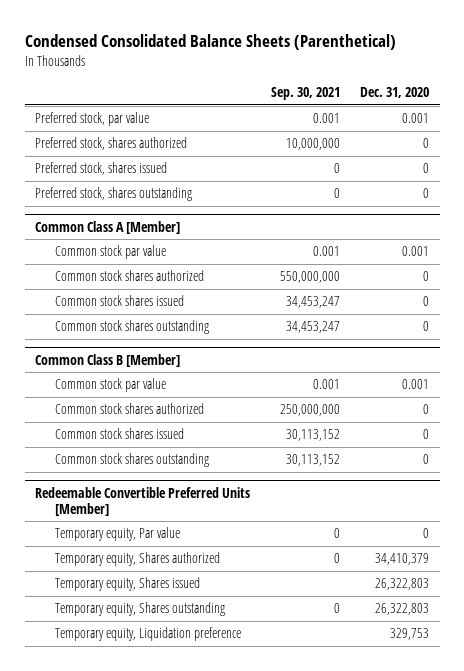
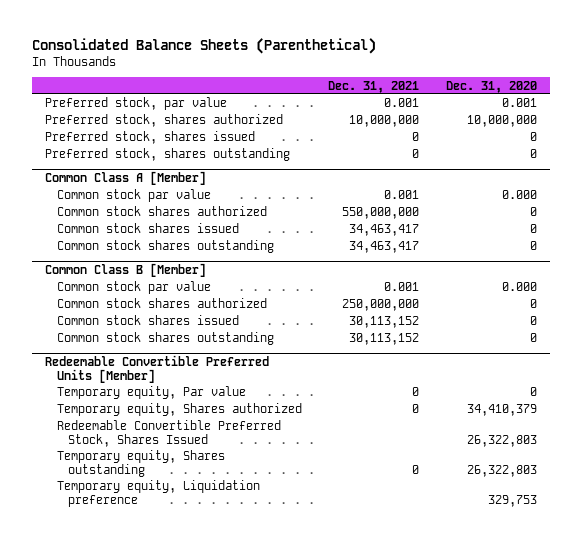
[24,33,396,50] Condensed Consolidated Balance Sheets (Parenthetical) -> [31,37,376,54] Consolidated Balance Sheets (Parenthetical)
[270,87,340,101] Sep. 30, 2021 -> none
none -> [328,80,420,93] Dec. 31, 2021
[423,138,430,149] 0 -> [466,115,537,128] 10,000,000
[402,246,430,257] 0.001 -> [501,190,537,200] 0.000
[402,379,430,390] 0.001 -> [501,282,537,292] 0.000
[55,577,201,592] Temporary equity, Shares issued -> [56,420,281,448] Redeemable Convertible Preferred Stock, Shares Issued

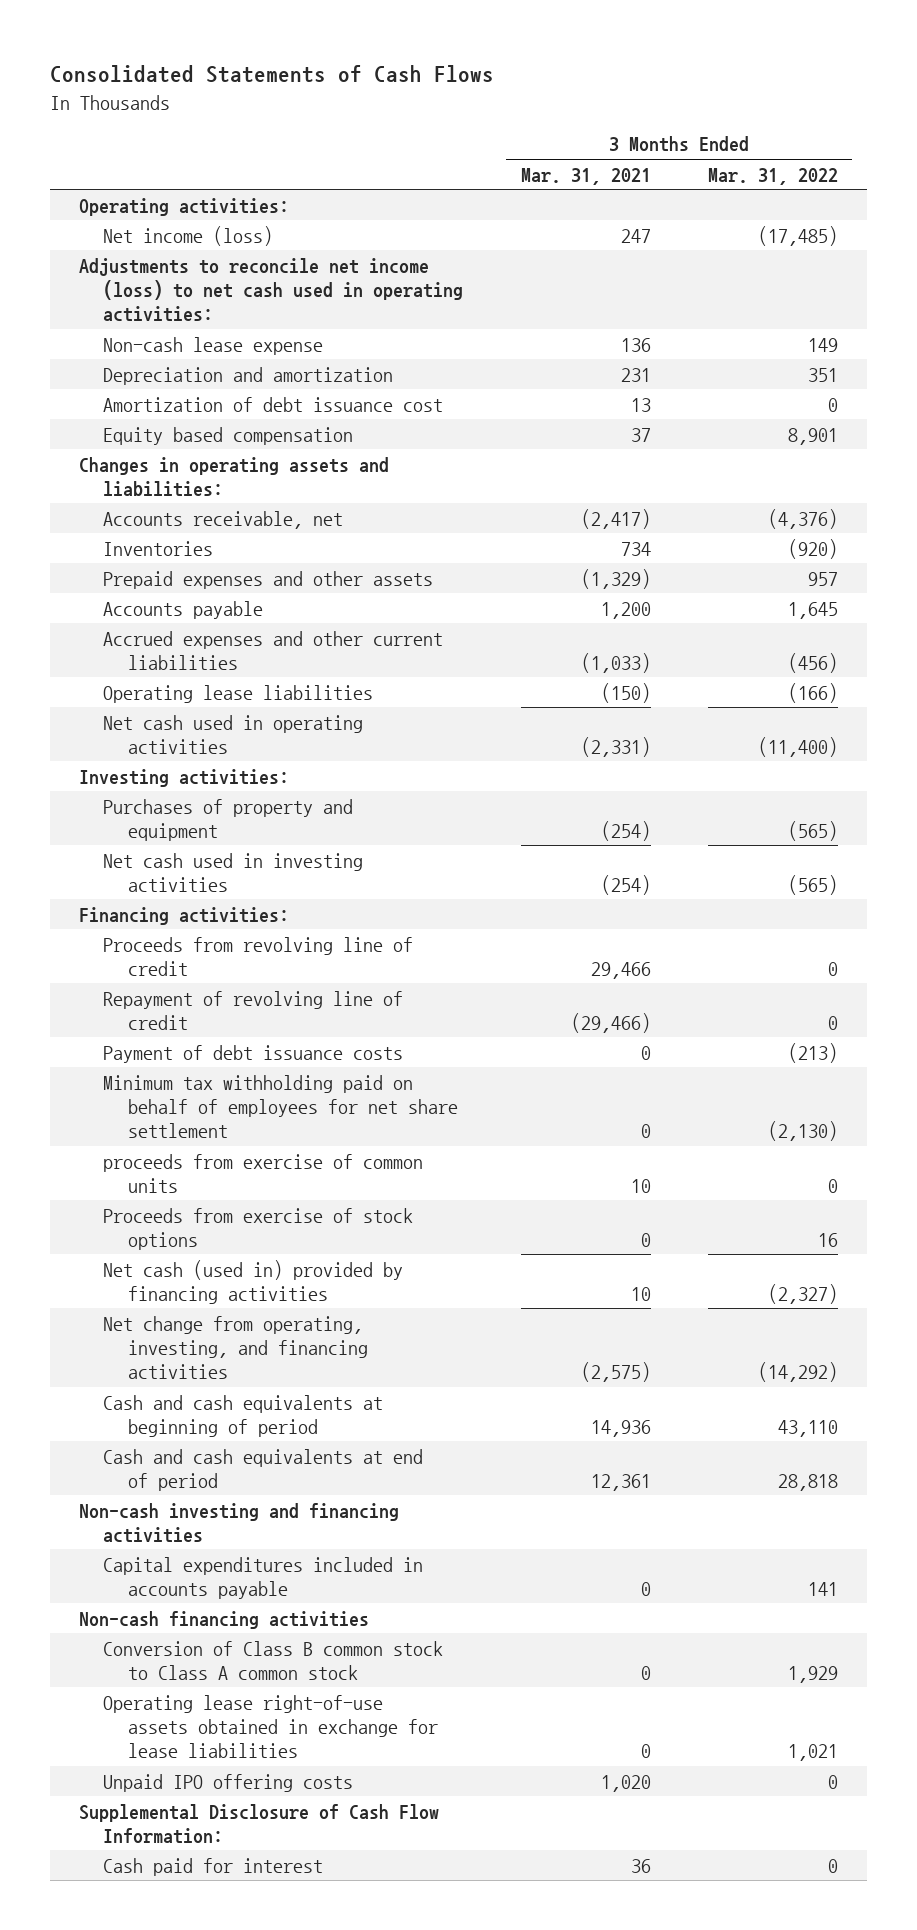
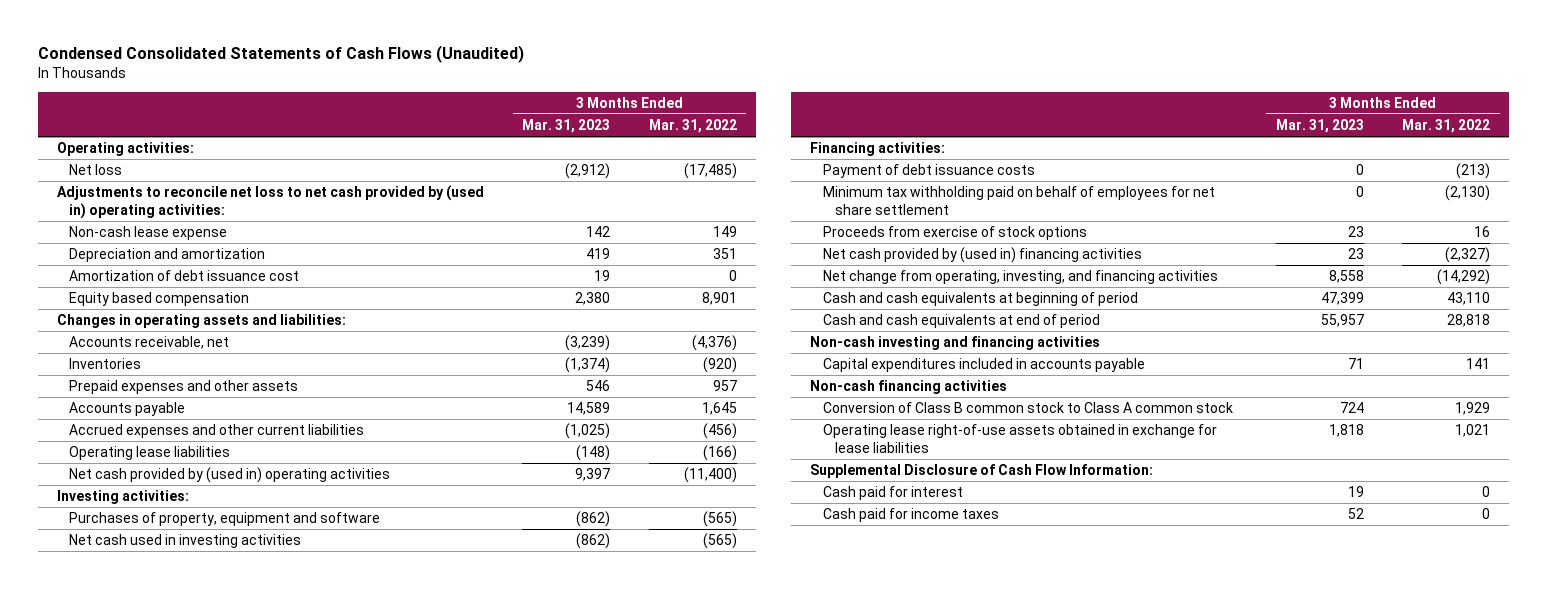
[50,65,495,84] Consolidated Statements of Cash Flows -> [37,45,524,64] Condensed Consolidated Statements of Cash Flows (Unaudited)
[520,167,651,185] Mar. 31, 2021 -> none
none -> [522,118,611,133] Mar. 31, 2023
[103,225,274,246] Net income (loss) -> [69,163,123,175] Net loss
[78,257,464,322] Adjustments to reconcile net income (loss) to net cash used in operating activities: -> [56,184,484,219] Adjustments to reconcile net loss to net cash provided by (used in) operating activities:
[103,714,364,754] Net cash used in operating activities -> [69,466,391,483] Net cash provided by (used in) operating activities
[103,798,354,841] Purchases of property and equipment -> [69,511,381,526] Purchases of property, equipment and software
[103,936,414,976] Proceeds from revolving line of credit -> none
[103,990,404,1030] Repayment of revolving line of credit -> none
[103,1153,424,1193] proceeds from exercise of common units -> none
[103,1259,404,1304] Net cash (used in) provided by financing activities -> [822,246,1142,263] Net cash provided by (used in) financing activities
[103,1773,354,1792] Unpaid IPO offering costs -> none
none -> [822,507,999,522] Cash paid for income taxes

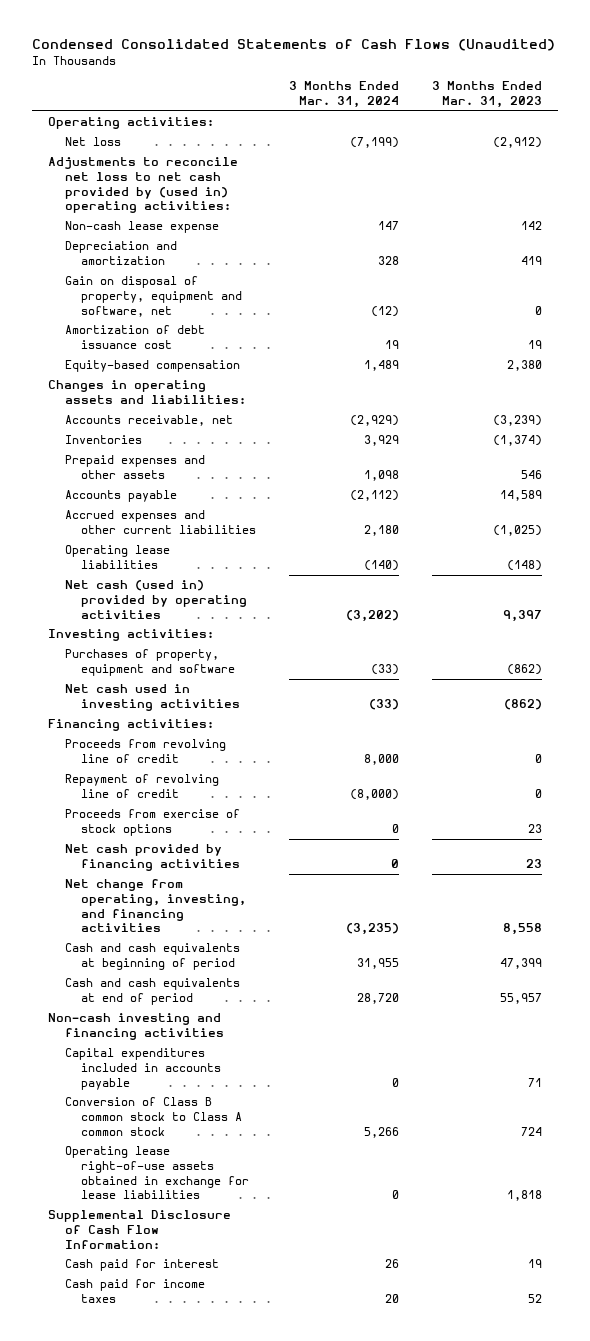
[648,118,737,133] Mar. 31, 2022 -> none
none -> [288,81,399,109] 3 Months Ended Mar. 31, 2024
none -> [64,276,243,317] Gain on disposal of property, equipment and software, net
[69,291,250,306] Equity based compensation -> [64,360,240,373] Equity-based compensation
[69,466,391,483] Net cash provided by (used in) operating activities -> [64,580,248,619] Net cash (used in) provided by operating activities
[822,163,1035,178] Payment of debt issuance costs -> none
[822,185,1215,215] Minimum tax withholding paid on behalf of employees for net share settlement -> none
none -> [64,739,226,763] Proceeds from revolving line of credit
none -> [64,774,219,798] Repayment of revolving line of credit
[822,246,1142,263] Net cash provided by (used in) financing activities -> [64,844,241,871] Net cash provided by financing activities
[810,379,1008,394] Non-cash financing activities -> none

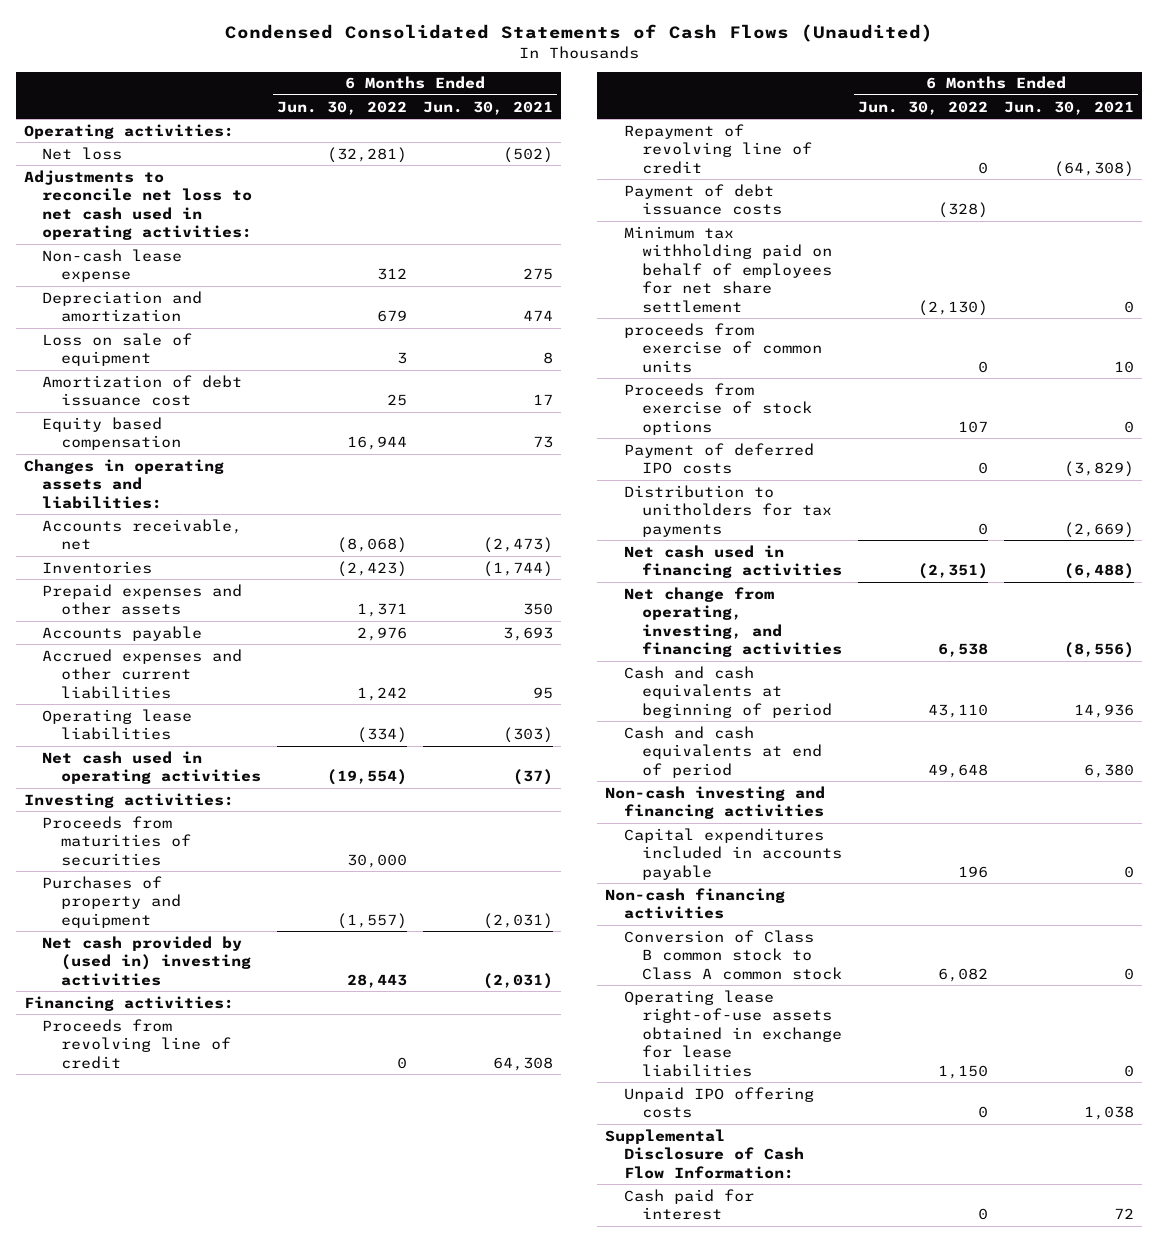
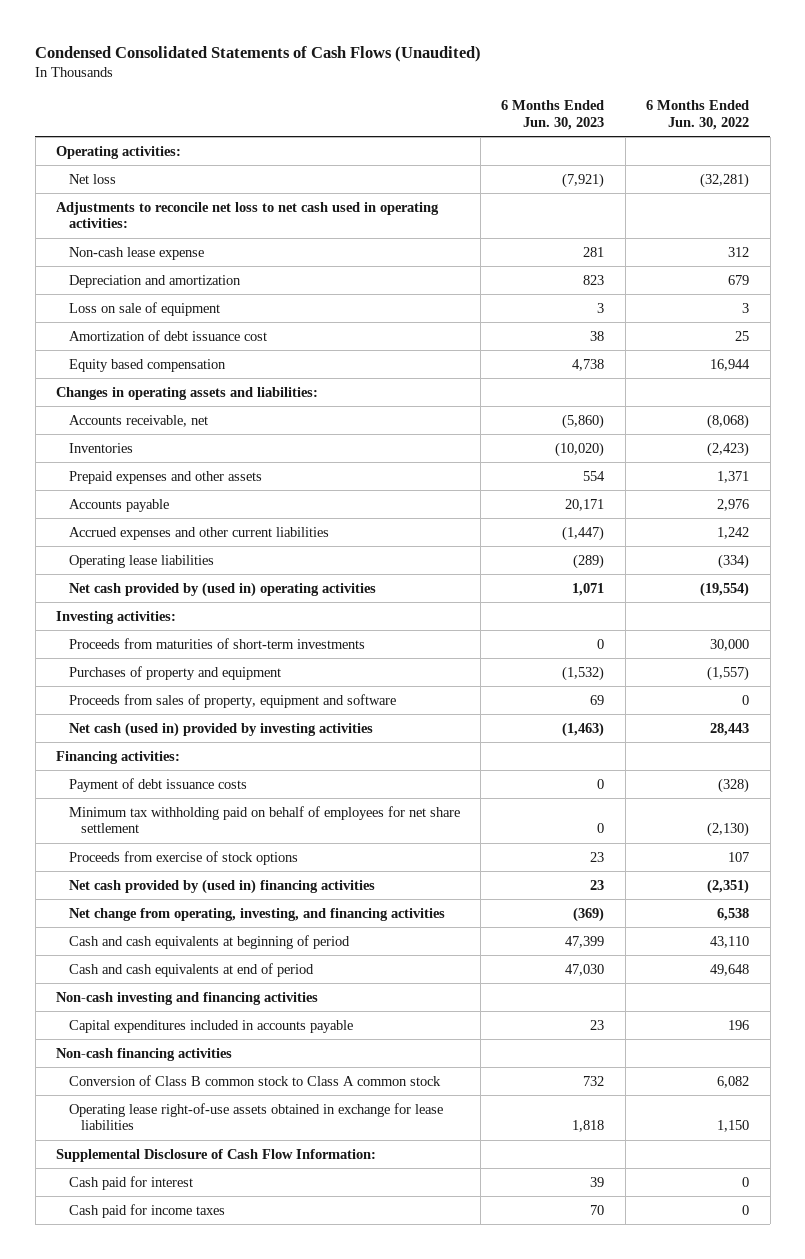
[422,100,553,115] Jun. 30, 2021 -> none
none -> [501,100,605,130] 6 Months Ended Jun. 30, 2023
[42,750,261,785] Net cash used in operating activities -> [68,581,376,597] Net cash provided by (used in) operating activities
[42,815,191,866] Proceeds from maturities of securities -> [68,637,365,649] Proceeds from maturities of short-term investments
none -> [68,693,396,708] Proceeds from sales of property, equipment and software
[42,935,251,986] Net cash provided by (used in) investing activities -> [68,721,373,737] Net cash (used in) provided by investing activities
[42,1018,231,1069] Proceeds from revolving line of credit -> none
[623,123,813,174] Repayment of revolving line of credit -> none
[623,322,823,373] proceeds from exercise of common units -> none
[623,442,814,475] Payment of deferred IPO costs -> none
[623,484,833,537] Distribution to unitholders for tax payments -> none
[623,544,843,579] Net cash used in financing activities -> [68,878,375,894] Net cash provided by (used in) financing activities
[623,1086,814,1119] Unpaid IPO offering costs -> none
none -> [68,1203,225,1218] Cash paid for income taxes

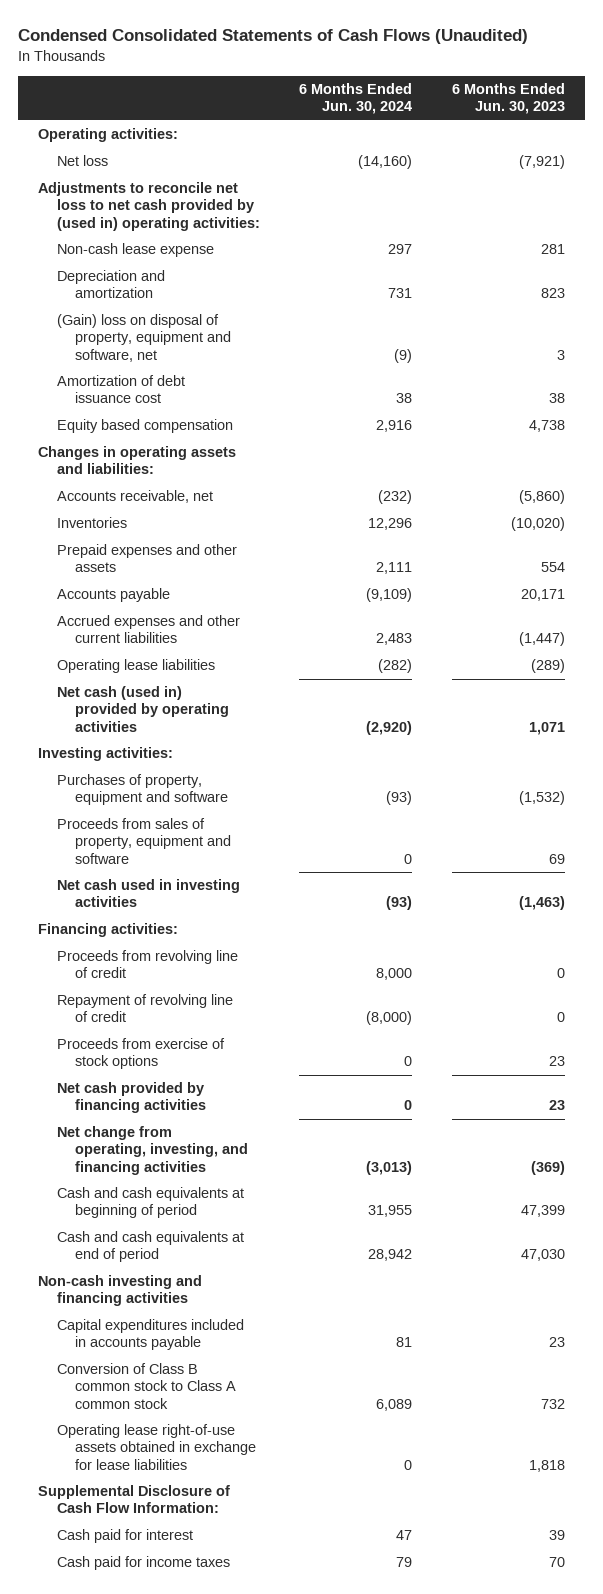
[646,100,750,130] 6 Months Ended Jun. 30, 2022 -> none
none -> [299,83,413,115] 6 Months Ended Jun. 30, 2024
[56,201,440,229] Adjustments to reconcile net loss to net cash used in operating activities: -> [38,182,260,231] Adjustments to reconcile net loss to net cash provided by (used in) operating activities:
[68,301,220,316] Loss on sale of equipment -> [56,314,232,362] (Gain) loss on disposal of property, equipment and software, net
[68,581,376,597] Net cash provided by (used in) operating activities -> [56,686,230,732] Net cash (used in) provided by operating activities
[68,637,365,649] Proceeds from maturities of short-term investments -> none
[68,665,281,680] Purchases of property and equipment -> [56,774,229,806] Purchases of property, equipment and software
[68,721,373,737] Net cash (used in) provided by investing activities -> [56,879,240,908] Net cash used in investing activities
[68,777,247,792] Payment of debt issuance costs -> none
[68,805,460,834] Minimum tax withholding paid on behalf of employees for net share settlement -> none
none -> [56,950,238,979] Proceeds from revolving line of credit
none -> [56,994,233,1023] Repayment of revolving line of credit
[68,878,375,894] Net cash provided by (used in) financing activities -> [56,1082,207,1114] Net cash provided by financing activities
[56,1047,233,1061] Non-cash financing activities -> none

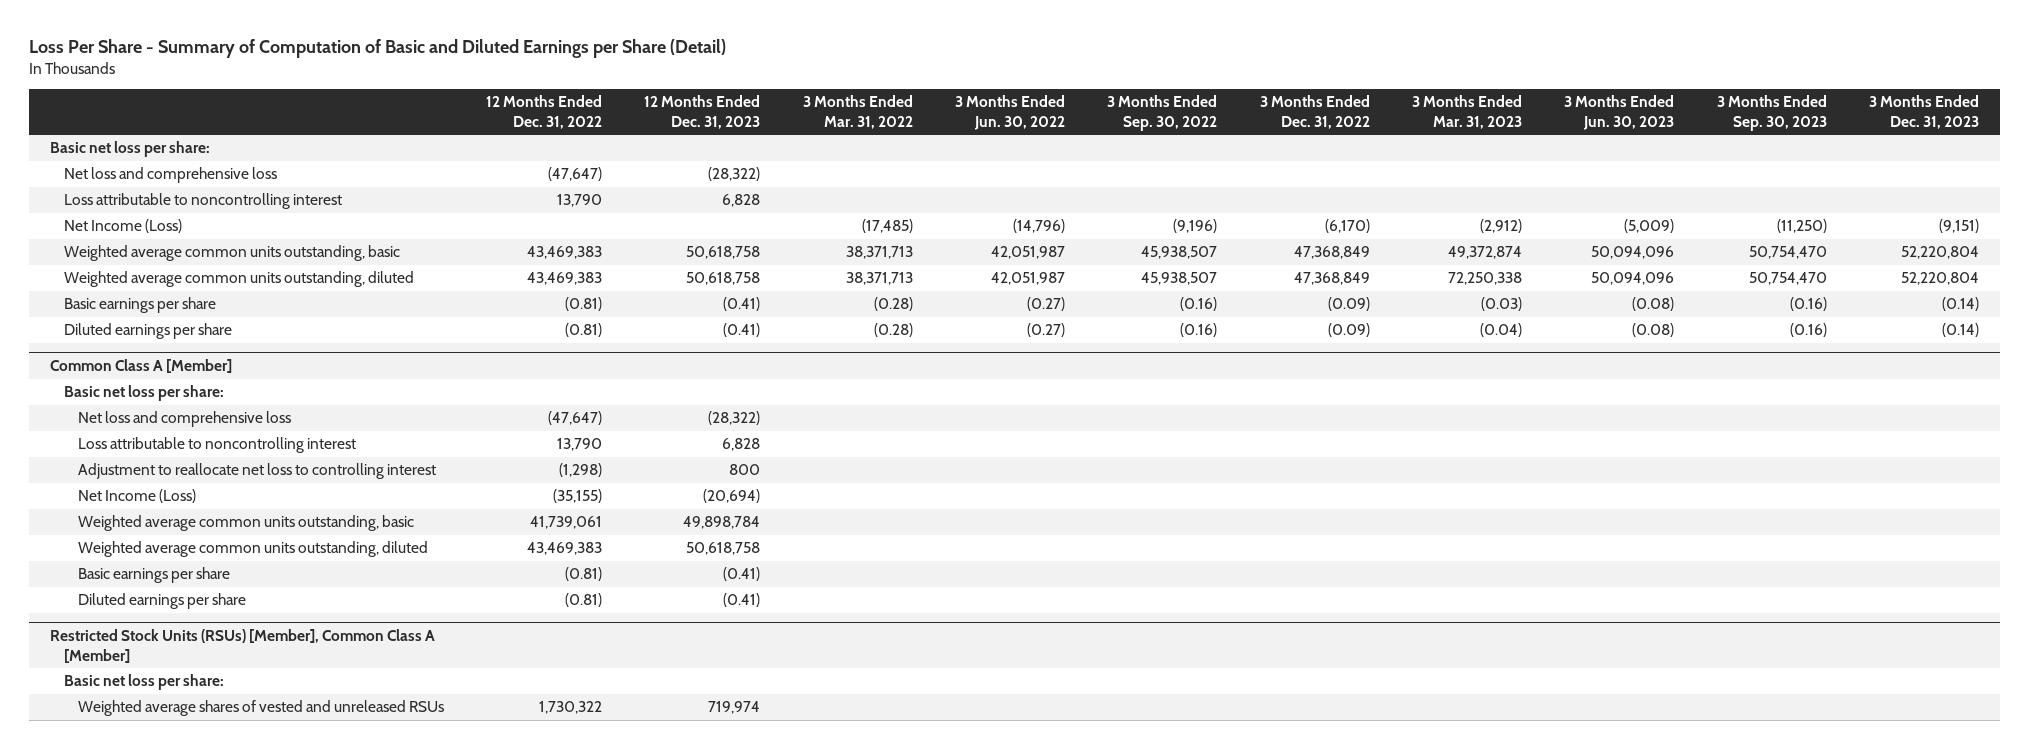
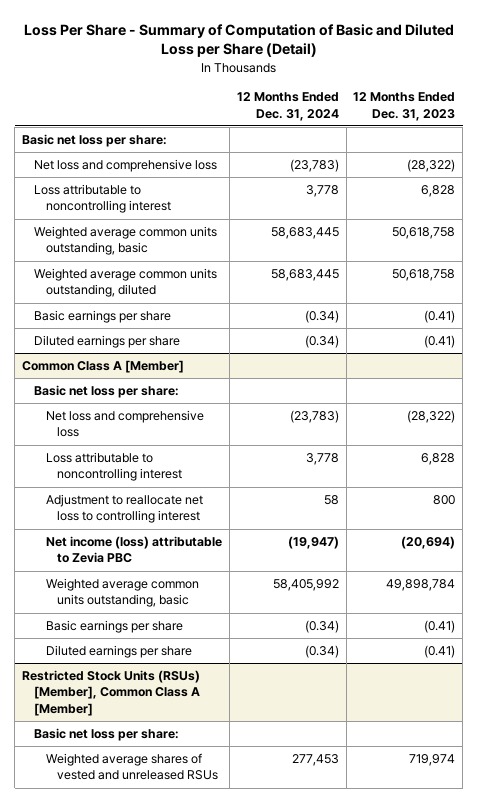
[28,38,726,58] Loss Per Share - Summary of Computation of Basic and Diluted Earnings per Share (Detail) -> [23,23,454,58] Loss Per Share - Summary of Computation of Basic and Diluted Loss per Share (Detail)
[486,95,603,129] 12 Months Ended Dec. 31, 2022 -> none
[802,95,913,129] 3 Months Ended Mar. 31, 2022 -> none
[955,95,1066,130] 3 Months Ended Jun. 30, 2022 -> none
[1107,95,1218,131] 3 Months Ended Sep. 30, 2022 -> none
[1259,95,1370,129] 3 Months Ended Dec. 31, 2022 -> none
[1411,95,1522,129] 3 Months Ended Mar. 31, 2023 -> none
[1564,95,1675,130] 3 Months Ended Jun. 30, 2023 -> none
[1716,95,1827,131] 3 Months Ended Sep. 30, 2023 -> none
[1868,95,1979,129] 3 Months Ended Dec. 31, 2023 -> none
none -> [236,92,339,121] 12 Months Ended Dec. 31, 2024
[63,219,182,234] Net Income (Loss) -> none
[77,489,196,504] Net Income (Loss) -> [45,536,222,564] Net income (loss) attributable to Zevia PBC
[77,541,428,558] Weighted average common units outstanding, diluted -> none

